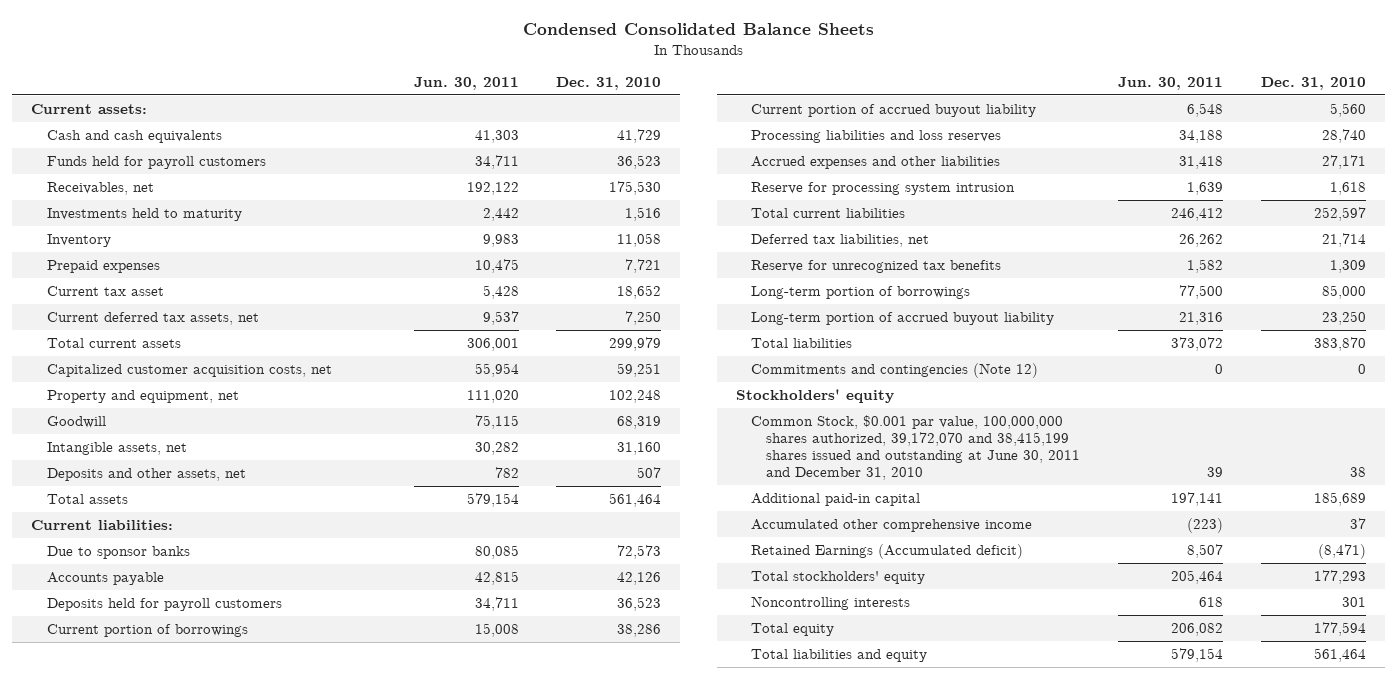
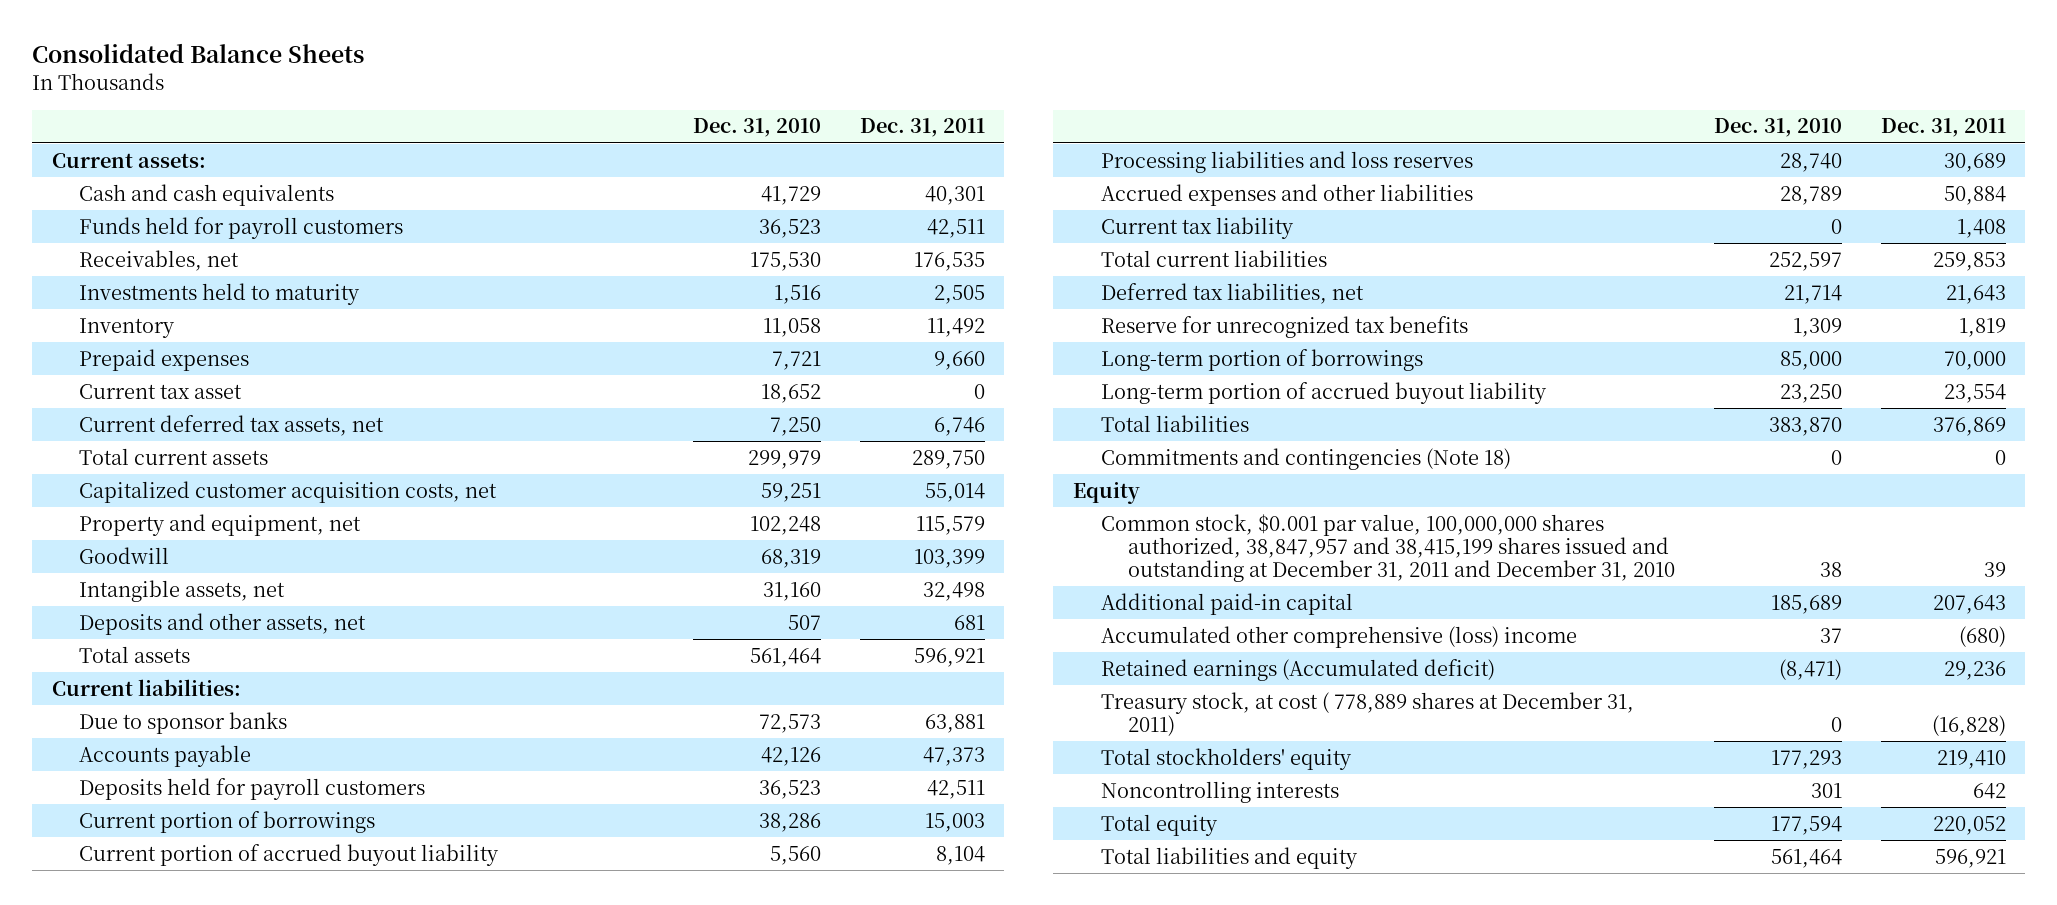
[522,22,874,35] Condensed Consolidated Balance Sheets -> [32,43,365,64] Consolidated Balance Sheets
[413,76,519,90] Jun. 30, 2011 -> none
none -> [859,118,985,138] Dec. 31, 2011
[750,181,1015,195] Reserve for processing system intrusion -> none
[1321,154,1366,169] 27,171 -> [1780,185,1843,205] 28,789
none -> [1100,216,1294,239] Current tax liability
[750,362,1038,378] Commitments and contingencies (Note 12) -> [1100,447,1511,470] Commitments and contingencies (Note 18)
[735,388,894,403] Stockholders' equity -> [1072,481,1140,504] Equity
[750,414,1081,481] Common Stock, $0.001 par value, 100,000,000 shares authorized, 39,172,070 and 38,415,199 shares issued and outstanding at June 30, 2011 and December 31, 2010 -> [1100,513,1676,582] Common stock, $0.001 par value, 100,000,000 shares authorized, 38,847,957 and 38,415,199 shares issued and outstanding at December 31, 2011 and December 31, 2010
[750,518,1032,532] Accumulated other comprehensive income -> [1100,625,1577,648] Accumulated other comprehensive (loss) income
[750,543,1023,559] Retained Earnings (Accumulated deficit) -> [1100,658,1495,681] Retained earnings (Accumulated deficit)
none -> [1100,691,1634,736] Treasury stock, at cost ( 778,889 shares at December 31, 2011)

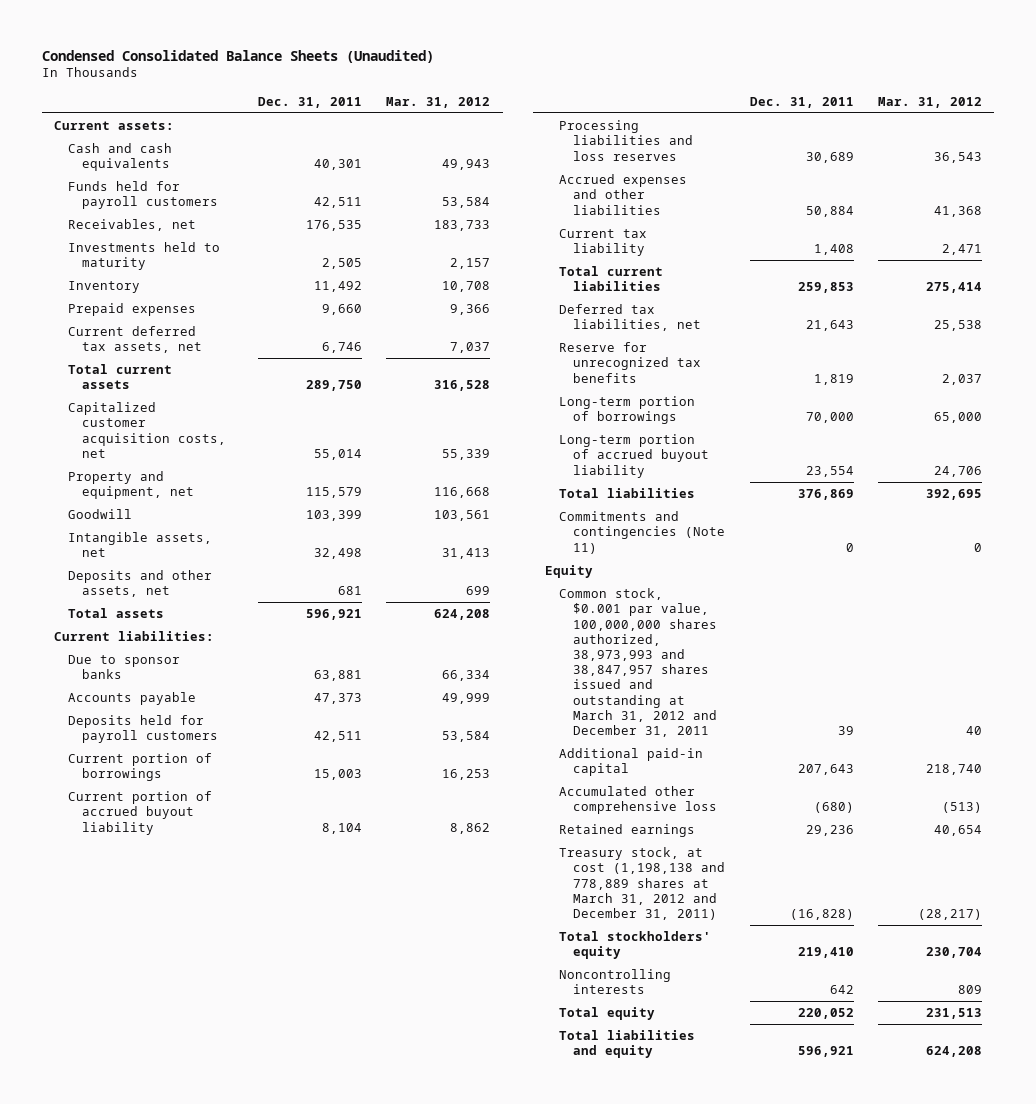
[32,43,365,64] Consolidated Balance Sheets -> [41,49,434,63] Condensed Consolidated Balance Sheets (Unaudited)
[692,118,821,138] Dec. 31, 2010 -> none
none -> [386,96,491,108] Mar. 31, 2012
[79,383,243,399] Current tax asset -> none
[1100,447,1511,470] Commitments and contingencies (Note 18) -> [559,511,726,554] Commitments and contingencies (Note 11)
[1100,513,1676,582] Common stock, $0.001 par value, 100,000,000 shares authorized, 38,847,957 and 38,415,199 shares issued and outstanding at December 31, 2011 and December 31, 2010 -> [559,588,718,738] Common stock, $0.001 par value, 100,000,000 shares authorized, 38,973,993 and 38,847,957 shares issued and outstanding at March 31, 2012 and December 31, 2011
[1100,625,1577,648] Accumulated other comprehensive (loss) income -> [559,786,718,815] Accumulated other comprehensive loss
[1100,658,1495,681] Retained earnings (Accumulated deficit) -> [559,824,696,838] Retained earnings
[1100,691,1634,736] Treasury stock, at cost ( 778,889 shares at December 31, 2011) -> [559,847,726,921] Treasury stock, at cost (1,198,138 and 778,889 shares at March 31, 2012 and December 31, 2011)

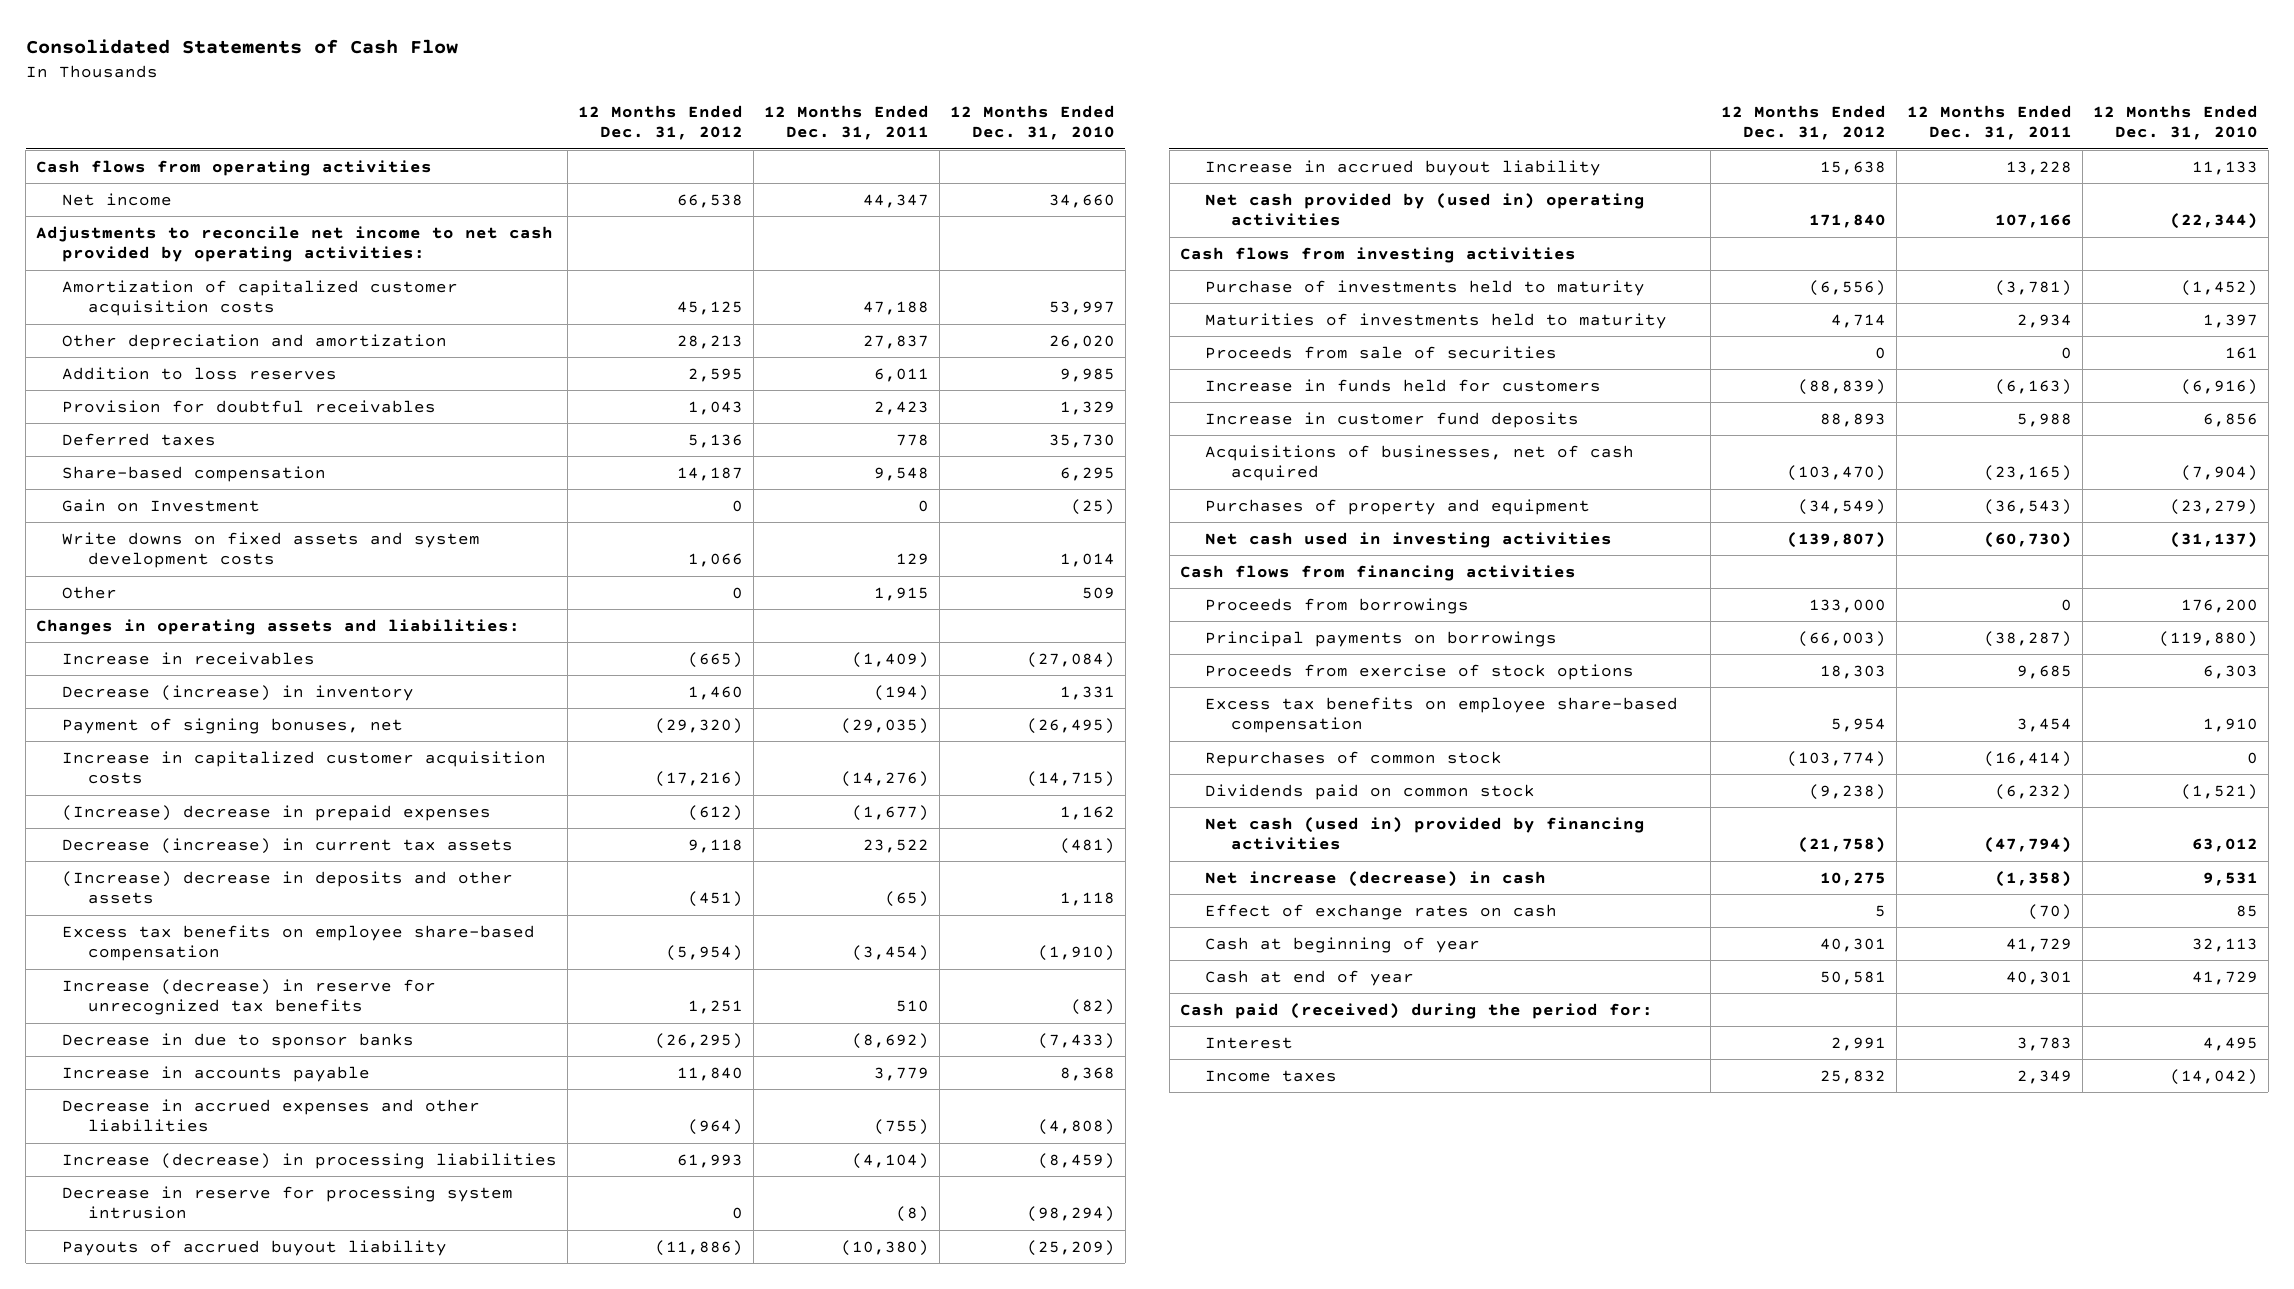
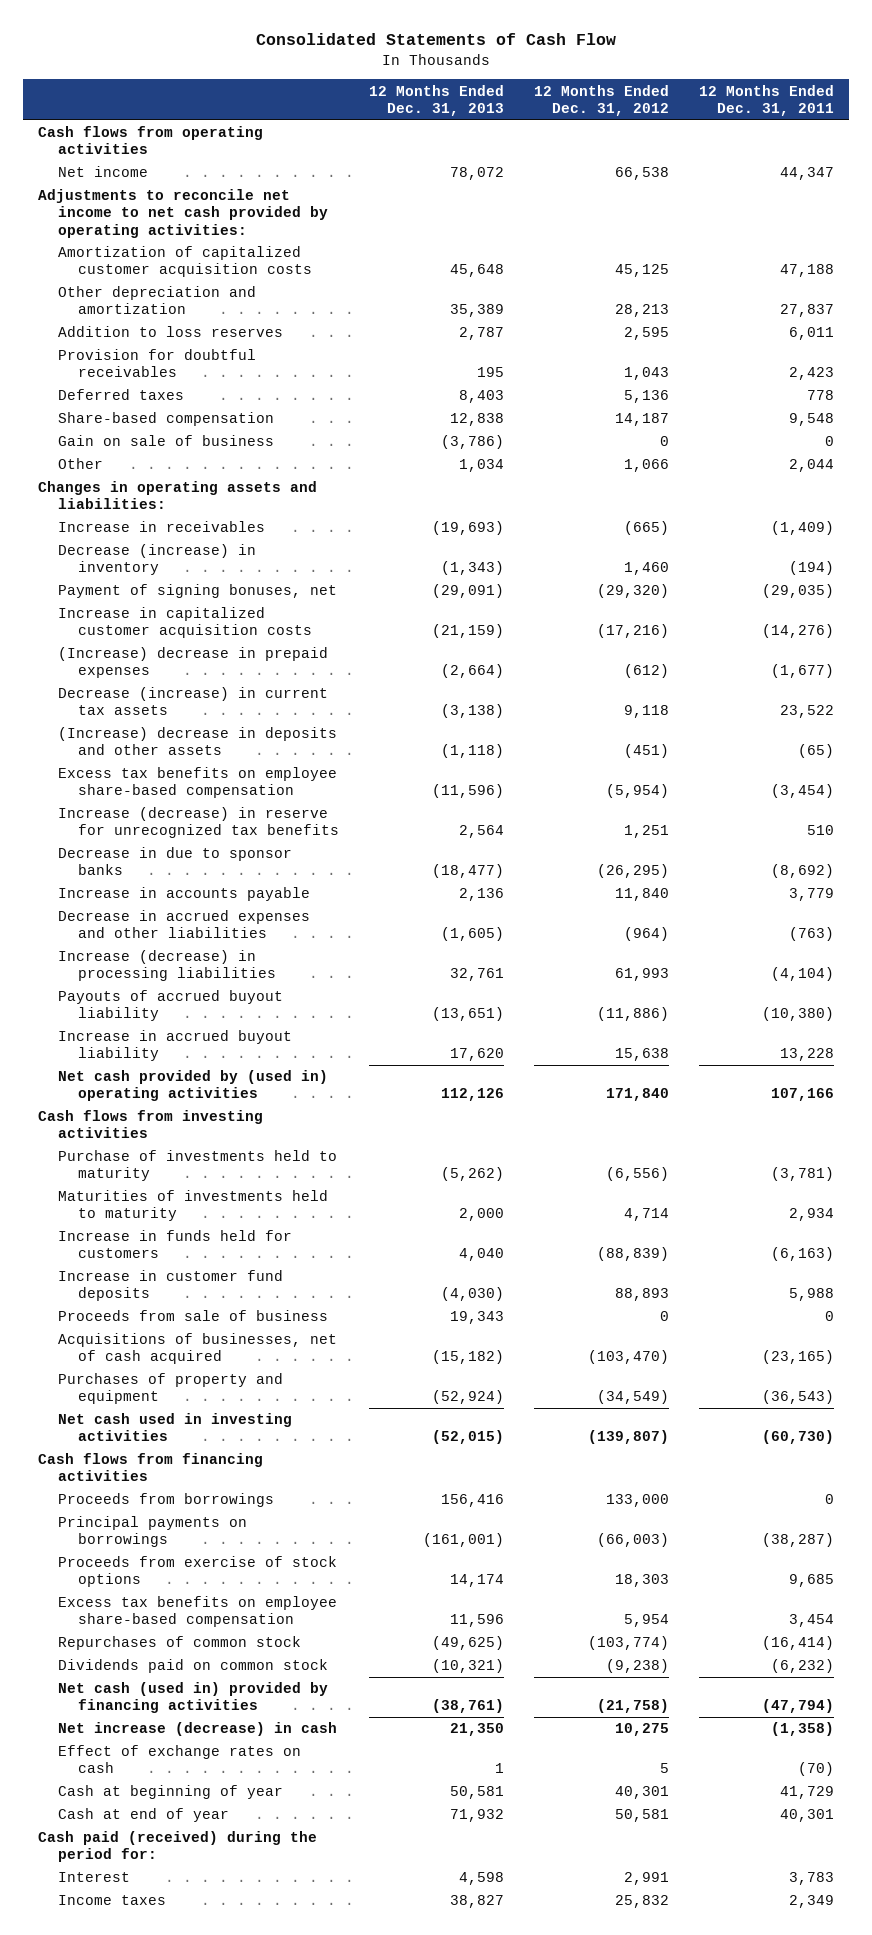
[949,104,1115,141] 12 Months Ended Dec. 31, 2010 -> none
none -> [368,84,504,116] 12 Months Ended Dec. 31, 2013
[61,498,260,512] Gain on Investment -> none
[61,531,480,569] Write downs on fixed assets and system development costs -> none
none -> [57,435,274,447] Gain on sale of business
[731,586,743,599] 0 -> [623,459,669,473] 1,066
[873,586,929,601] 1,915 -> [788,459,834,473] 2,044
[873,1119,929,1136] (755) -> [788,927,834,942] (763)
[61,1185,513,1220] Decrease in reserve for processing system intrusion -> none
[1205,345,1558,359] Proceeds from sale of securities -> none
none -> [57,1310,328,1322] Proceeds from sale of business

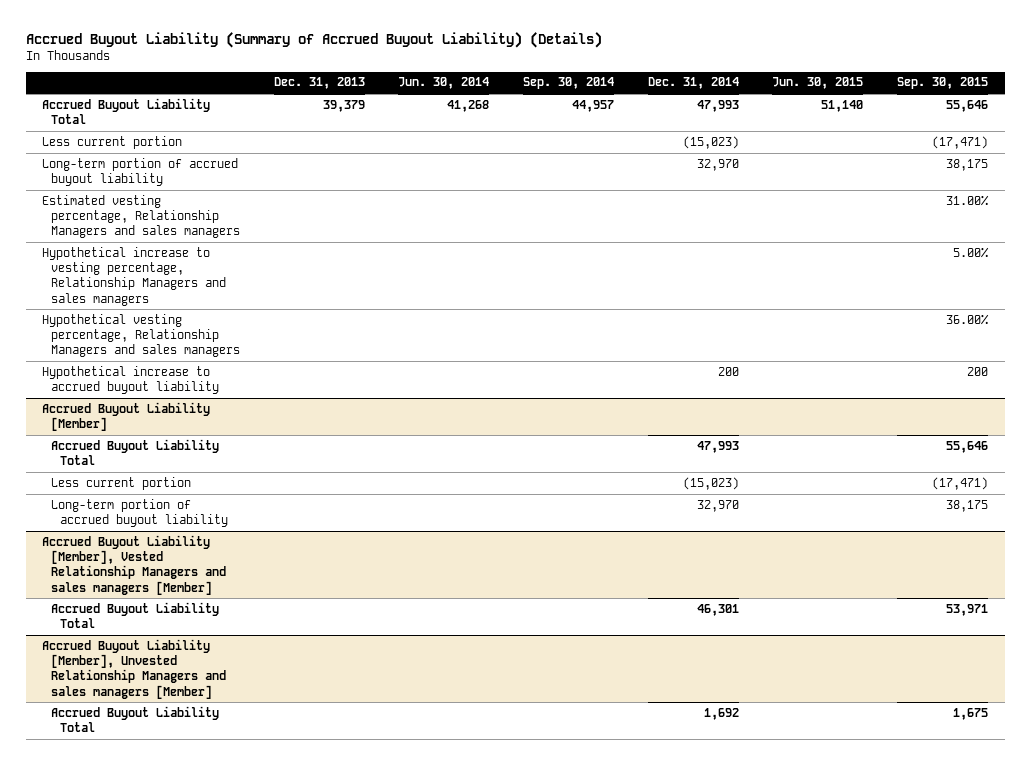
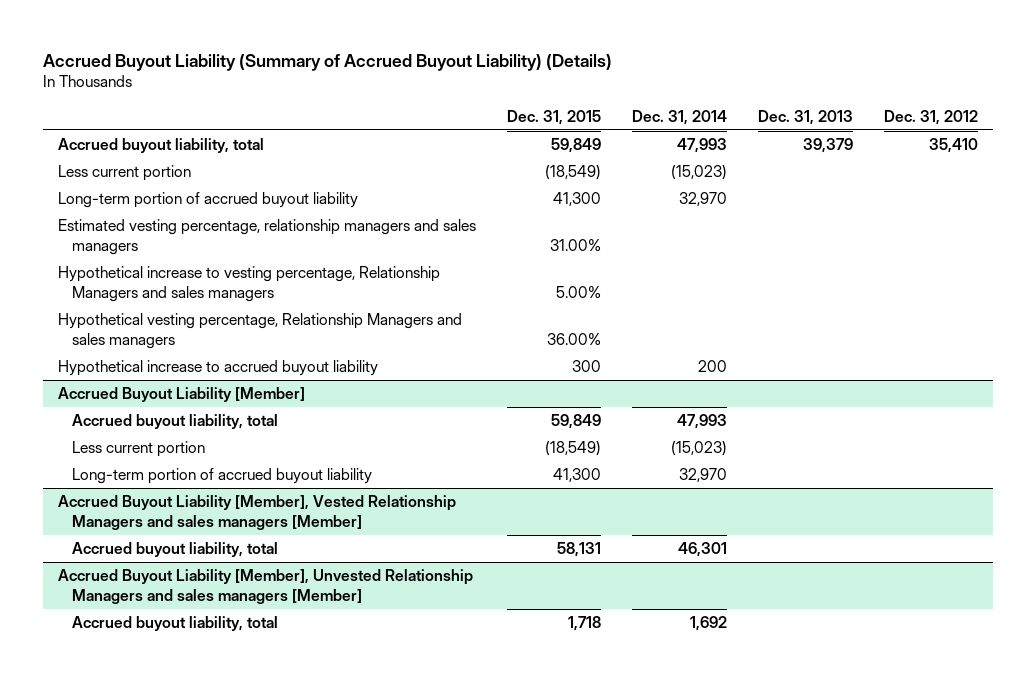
[398,77,490,90] Jun. 30, 2014 -> none
[523,77,615,90] Sep. 30, 2014 -> none
[772,77,864,90] Jun. 30, 2015 -> none
[897,77,989,90] Sep. 30, 2015 -> none
none -> [507,110,602,126] Dec. 31, 2015
none -> [883,110,978,126] Dec. 31, 2012
[42,97,211,125] Accrued Buyout Liability Total -> [58,138,265,154] Accrued buyout liability, total
[42,194,241,239] Estimated vesting percentage, Relationship Managers and sales managers -> [58,219,477,256] Estimated vesting percentage, relationship managers and sales managers
[51,438,220,466] Accrued Buyout Liability Total -> [71,414,278,430] Accrued buyout liability, total
[51,601,220,629] Accrued Buyout Liability Total -> [71,542,278,558] Accrued buyout liability, total
[51,705,220,733] Accrued Buyout Liability Total -> [71,616,278,632] Accrued buyout liability, total

